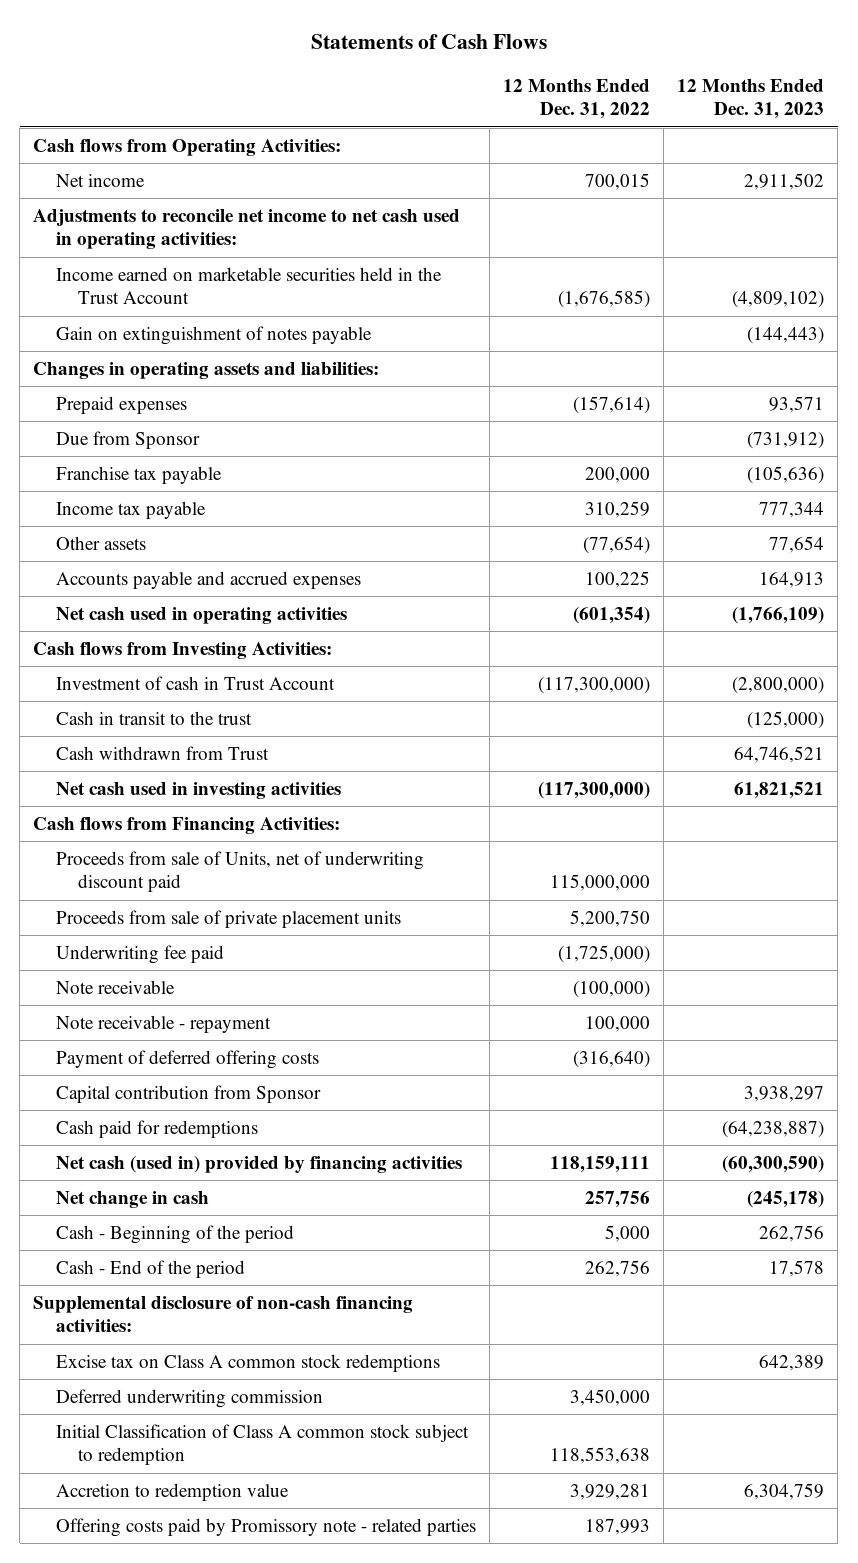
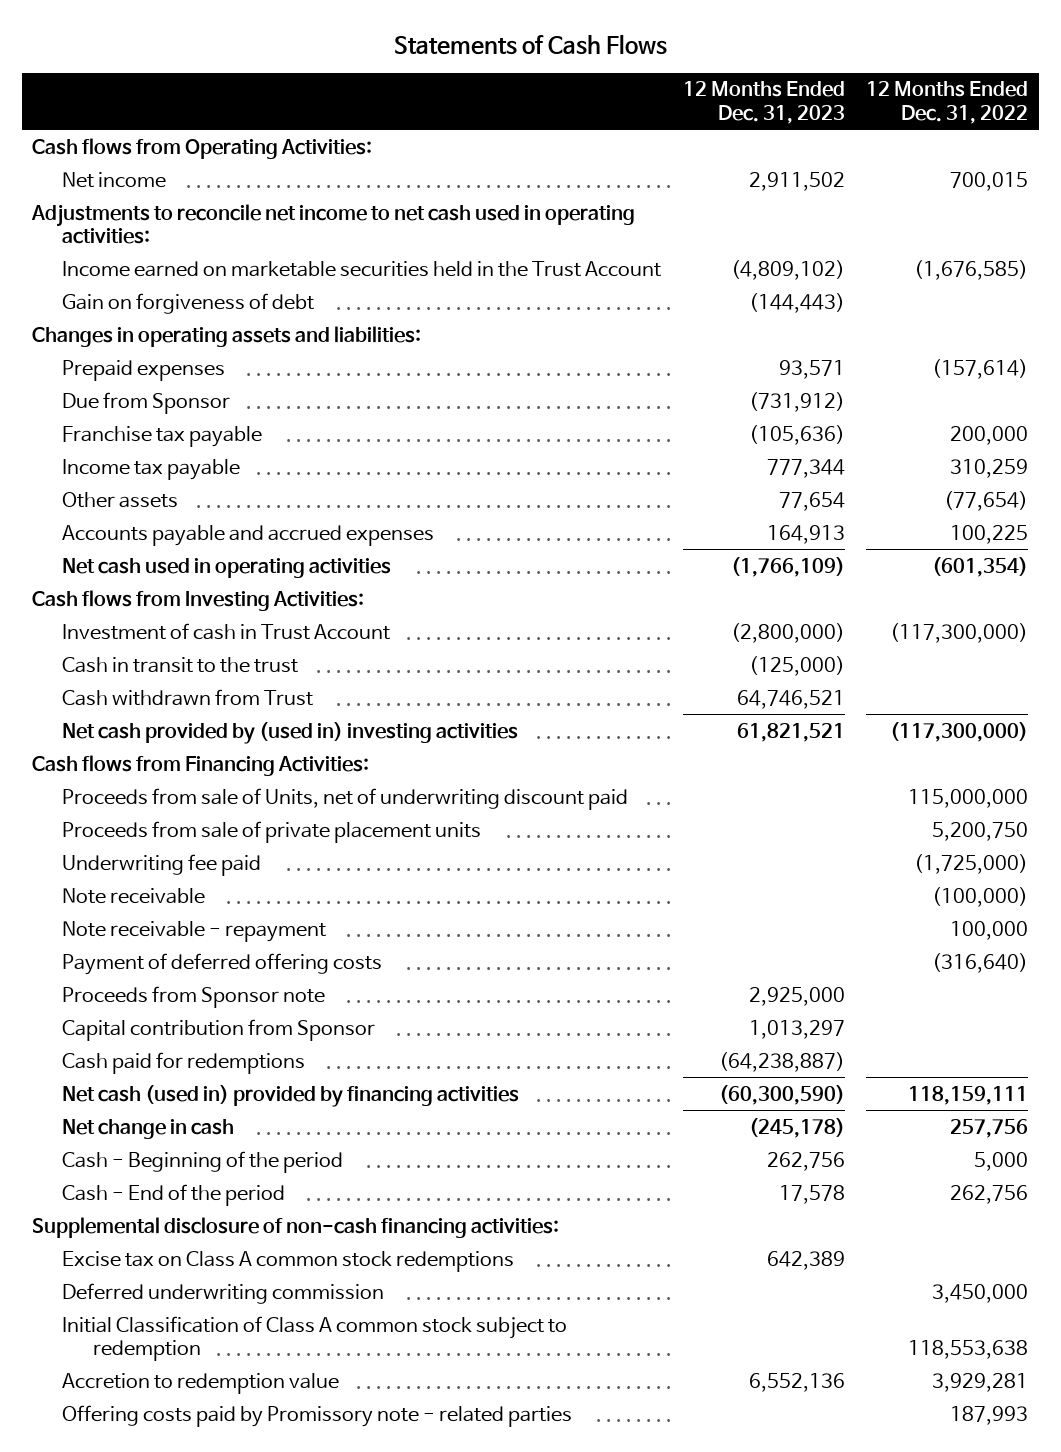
[55,325,372,345] Gain on extinguishment of notes payable -> [62,292,315,314] Gain on forgiveness of debt
[55,781,341,799] Net cash used in investing activities -> [62,721,519,744] Net cash provided by (used in) investing activities
none -> [62,985,326,1008] Proceeds from Sponsor note
[744,1085,825,1102] 3,938,297 -> [748,1019,845,1039] 1,013,297
[744,1482,825,1500] 6,304,759 -> [748,1372,845,1392] 6,552,136

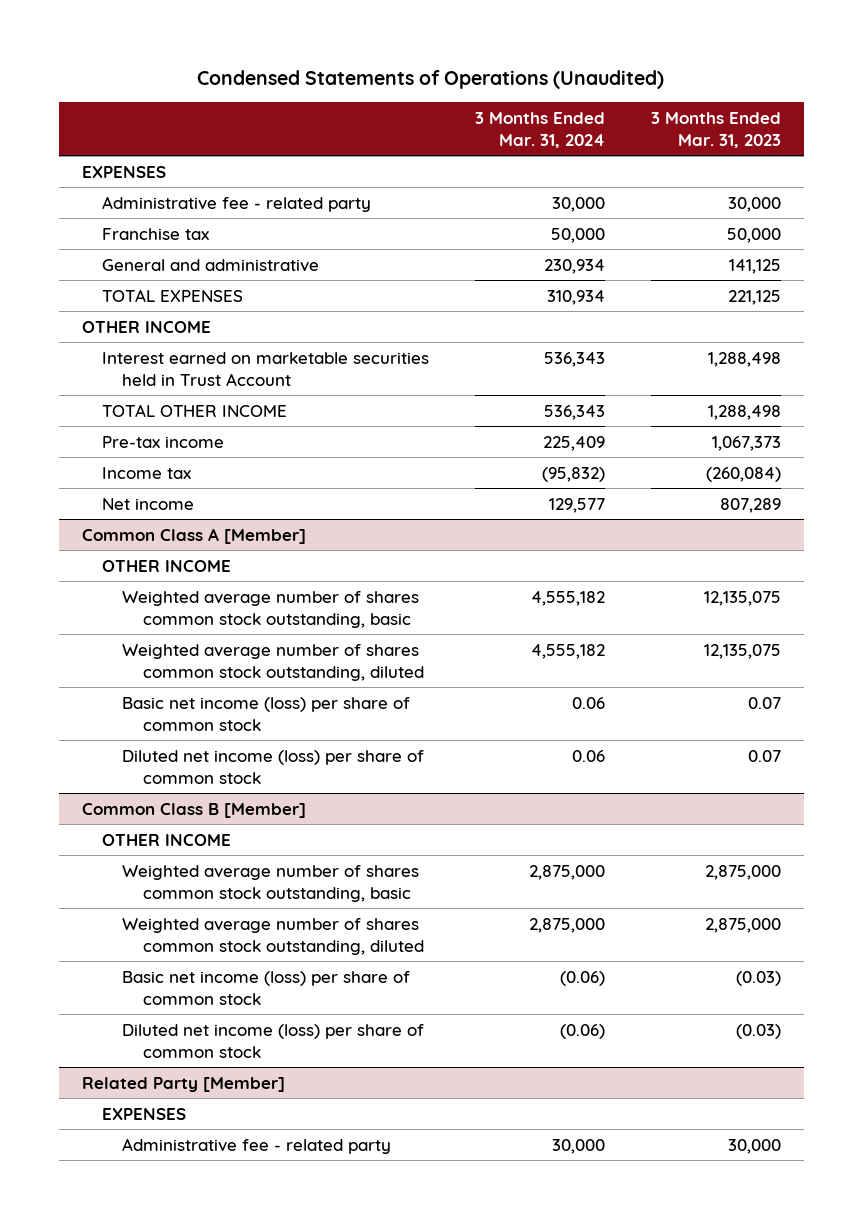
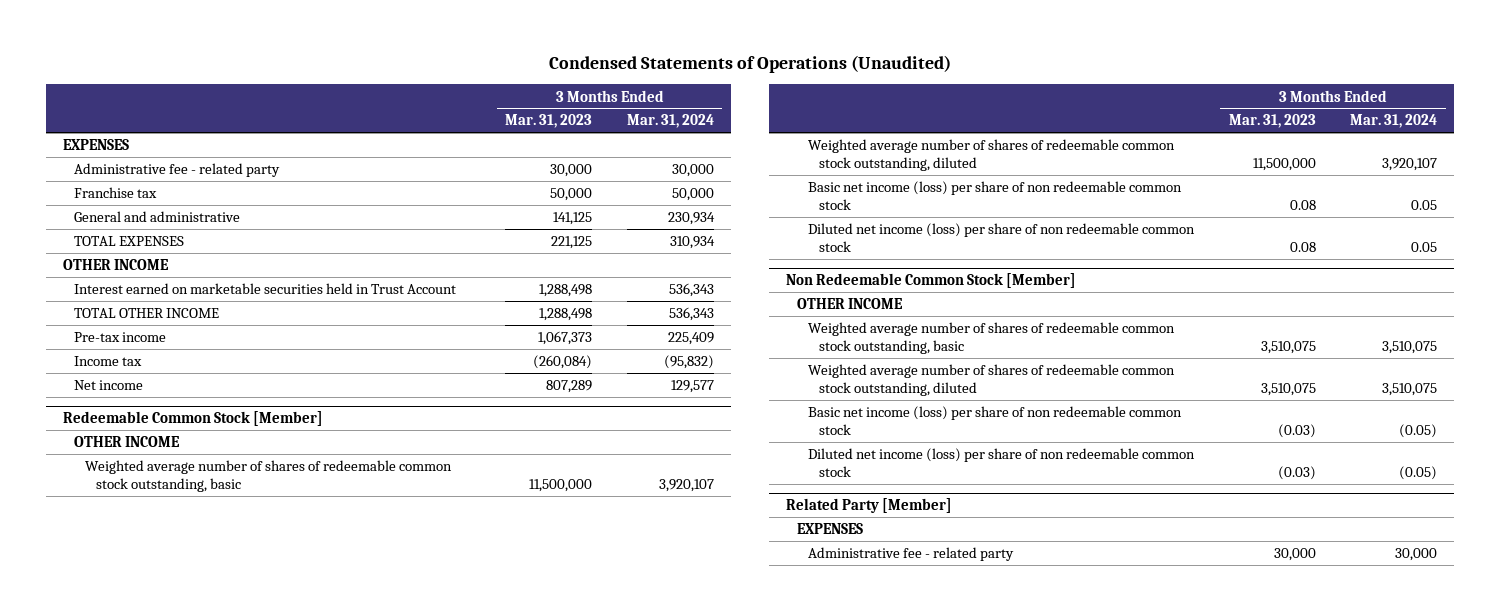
[81,527,306,544] Common Class A [Member] -> none
none -> [62,411,323,427] Redeemable Common Stock [Member]
[81,802,306,818] Common Class B [Member] -> none
[122,590,420,628] Weighted average number of shares common stock outstanding, basic -> [84,460,452,493] Weighted average number of shares of redeemable common stock outstanding, basic
[531,590,606,606] 4,555,182 -> [658,479,714,493] 3,920,107
[704,590,782,606] 12,135,075 -> [529,479,593,493] 11,500,000
[122,643,424,681] Weighted average number of shares common stock outstanding, diluted -> [808,139,1176,172] Weighted average number of shares of redeemable common stock outstanding, diluted
[531,643,606,659] 4,555,182 -> [1382,158,1438,172] 3,920,107
[704,643,782,659] 12,135,075 -> [1252,158,1316,172] 11,500,000
[122,696,411,731] Basic net income (loss) per share of common stock -> [808,181,1183,211] Basic net income (loss) per share of non redeemable common stock
[572,696,606,709] 0.06 -> [1411,200,1438,211] 0.05
[748,696,782,709] 0.07 -> [1289,200,1316,211] 0.08
[122,749,425,784] Diluted net income (loss) per share of common stock -> [808,223,1196,253] Diluted net income (loss) per share of non redeemable common stock
[572,749,606,762] 0.06 -> [1411,242,1438,253] 0.05
[748,749,782,762] 0.07 -> [1289,242,1316,253] 0.08
none -> [786,273,1077,289] Non Redeemable Common Stock [Member]
[122,864,420,902] Weighted average number of shares common stock outstanding, basic -> [808,322,1176,355] Weighted average number of shares of redeemable common stock outstanding, basic
[529,864,606,880] 2,875,000 -> [1382,341,1438,355] 3,510,075
[705,864,782,880] 2,875,000 -> [1260,341,1316,355] 3,510,075
[122,917,424,955] Weighted average number of shares common stock outstanding, diluted -> [808,364,1176,397] Weighted average number of shares of redeemable common stock outstanding, diluted
[529,917,606,933] 2,875,000 -> [1382,383,1438,397] 3,510,075
[705,917,782,933] 2,875,000 -> [1260,383,1316,397] 3,510,075
[122,970,411,1005] Basic net income (loss) per share of common stock -> [808,406,1183,436] Basic net income (loss) per share of non redeemable common stock
[560,970,606,986] (0.06) -> [1399,424,1438,439] (0.05)
[122,1023,425,1058] Diluted net income (loss) per share of common stock -> [808,448,1196,478] Diluted net income (loss) per share of non redeemable common stock
[560,1023,606,1039] (0.06) -> [1399,466,1438,481] (0.05)

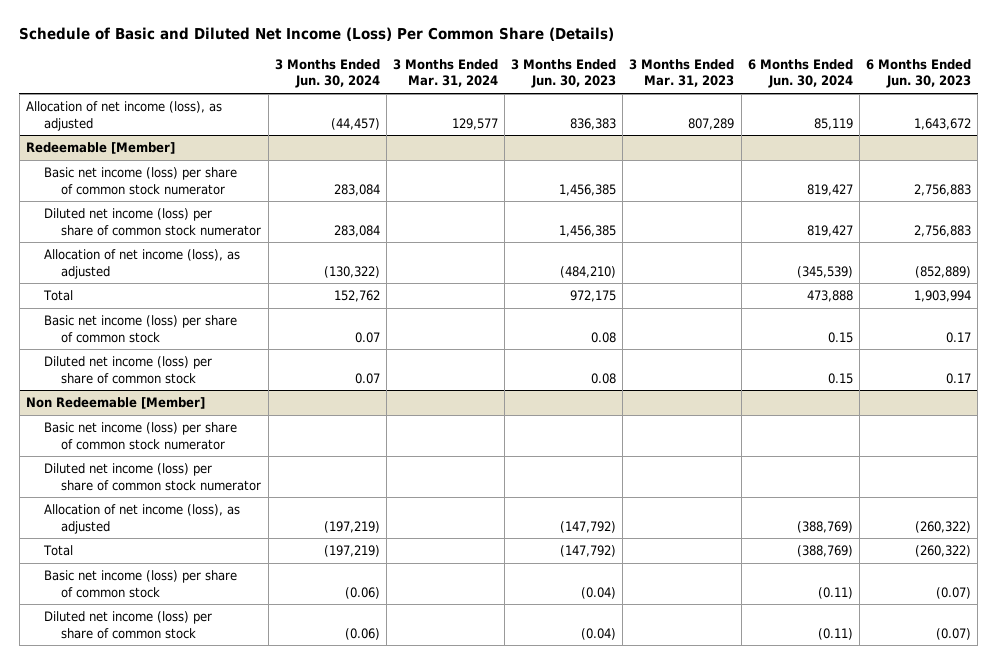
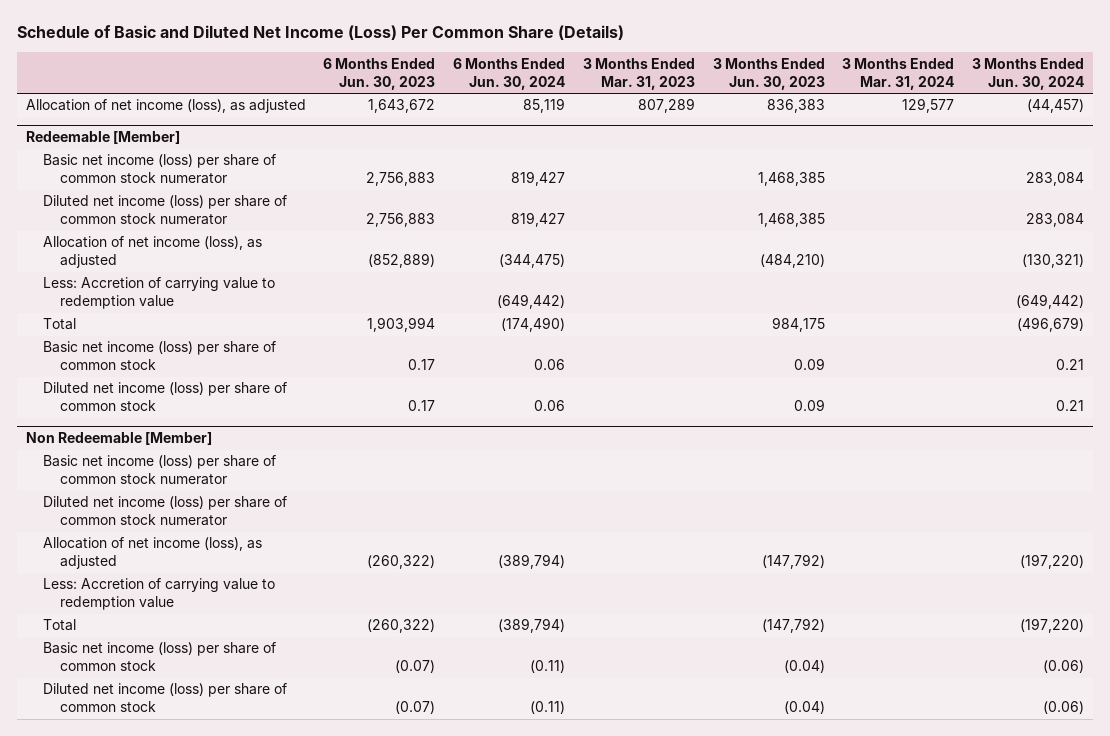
[559,183,617,196] 1,456,385 -> [757,172,825,187] 1,468,385
[559,224,617,237] 1,456,385 -> [757,213,825,228] 1,468,385
[323,265,380,278] (130,322) -> [1022,254,1085,269] (130,321)
[796,265,853,278] (345,539) -> [499,254,566,269] (344,475)
none -> [42,277,275,310] Less: Accretion of carrying value to redemption value
[333,290,380,303] 152,762 -> [1017,317,1085,333] (496,679)
[570,290,617,303] 972,175 -> [771,317,825,333] 984,175
[806,290,853,303] 473,888 -> [501,317,566,333] (174,490)
[354,331,380,343] 0.07 -> [1056,359,1085,371] 0.21
[591,331,617,343] 0.08 -> [793,358,825,371] 0.09
[827,331,853,343] 0.15 -> [534,359,566,371] 0.06
[354,372,380,384] 0.07 -> [1056,400,1085,412] 0.21
[591,372,617,384] 0.08 -> [793,399,825,412] 0.09
[827,372,853,384] 0.15 -> [534,400,566,412] 0.06
[323,520,380,533] (197,219) -> [1020,554,1085,570] (197,220)
[796,520,853,533] (388,769) -> [498,554,566,570] (389,794)
none -> [42,578,275,611] Less: Accretion of carrying value to redemption value
[323,545,380,558] (197,219) -> [1020,618,1085,634] (197,220)
[796,545,853,558] (388,769) -> [498,618,566,634] (389,794)

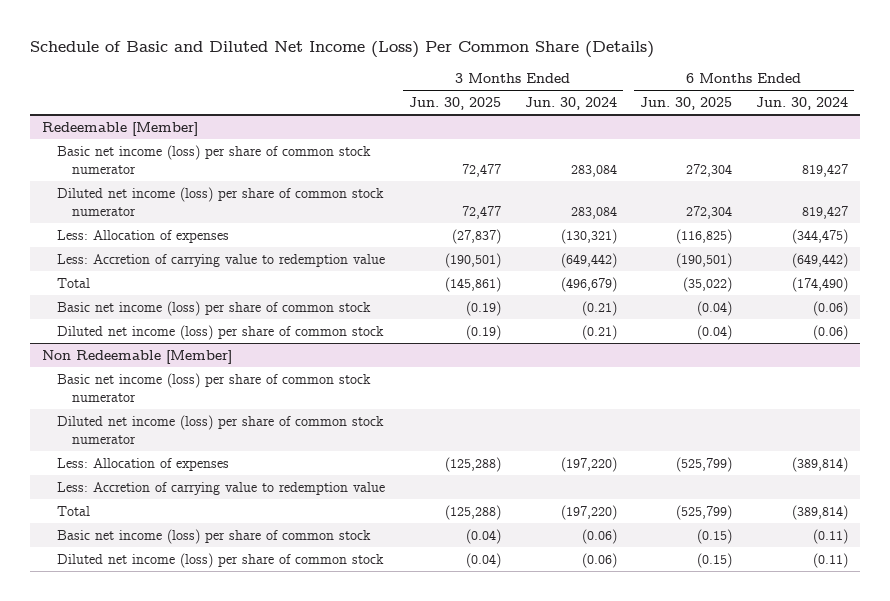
[323,57,436,90] 6 Months Ended Jun. 30, 2023 -> none
[582,57,695,90] 3 Months Ended Mar. 31, 2023 -> none
[712,57,825,90] 3 Months Ended Jun. 30, 2023 -> none
[842,57,955,90] 3 Months Ended Mar. 31, 2024 -> none
none -> [408,97,501,111] Jun. 30, 2025
none -> [640,97,733,111] Jun. 30, 2025
[25,99,306,114] Allocation of net income (loss), as adjusted -> none
[42,236,262,269] Allocation of net income (loss), as adjusted -> [57,230,230,244] Less: Allocation of expenses
[534,359,566,371] 0.06 -> [813,301,849,317] (0.06)
[1056,359,1085,371] 0.21 -> [581,301,617,317] (0.21)
[534,400,566,412] 0.06 -> [813,325,849,341] (0.06)
[1056,400,1085,412] 0.21 -> [581,325,617,341] (0.21)
[42,537,262,570] Allocation of net income (loss), as adjusted -> none
none -> [57,458,230,472] Less: Allocation of expenses
[498,618,566,634] (389,794) -> [792,505,849,521] (389,814)

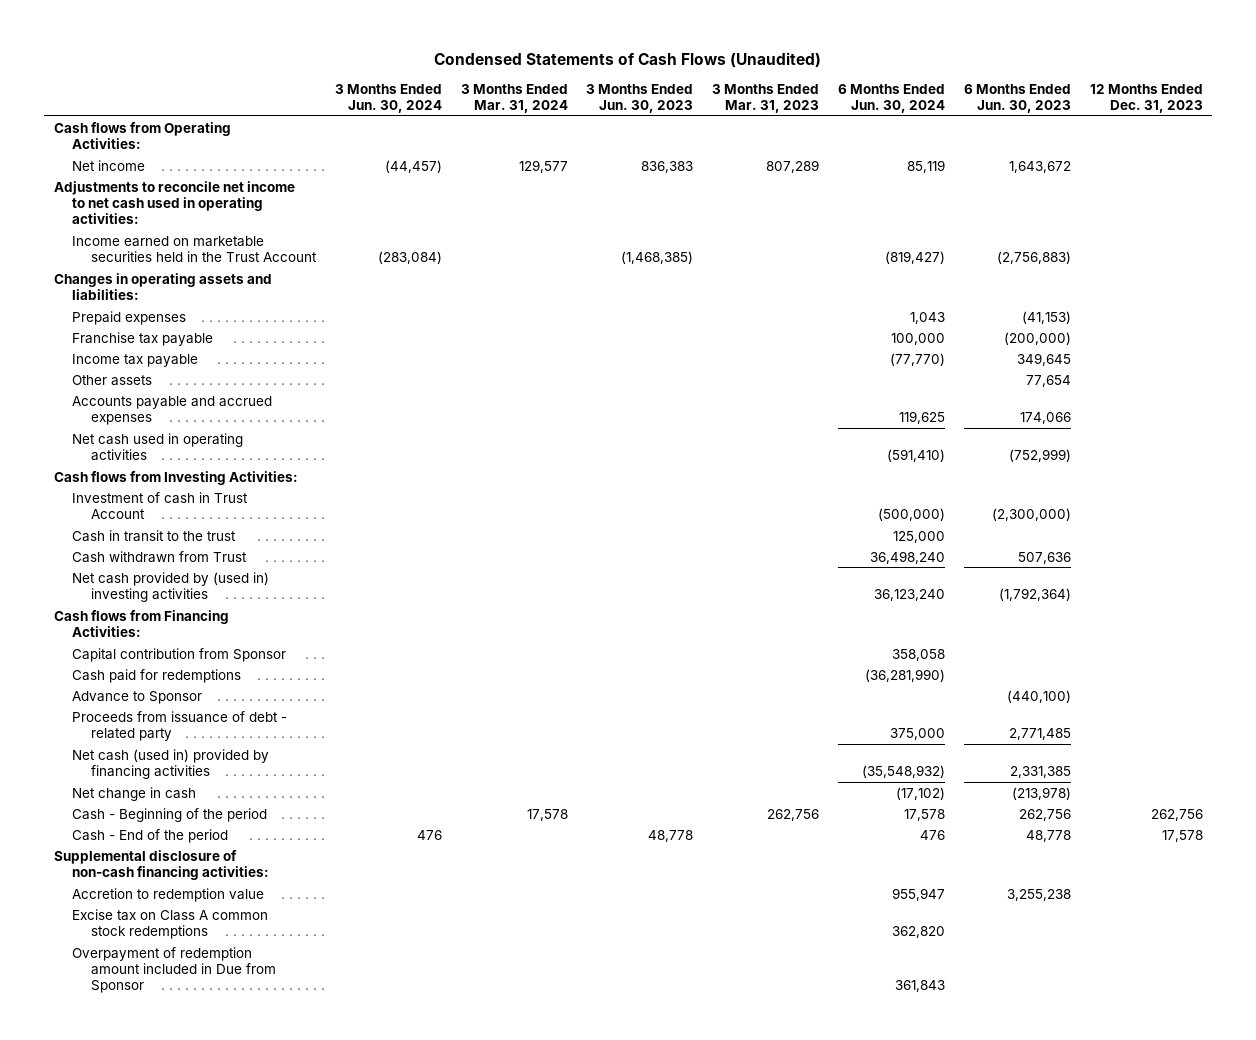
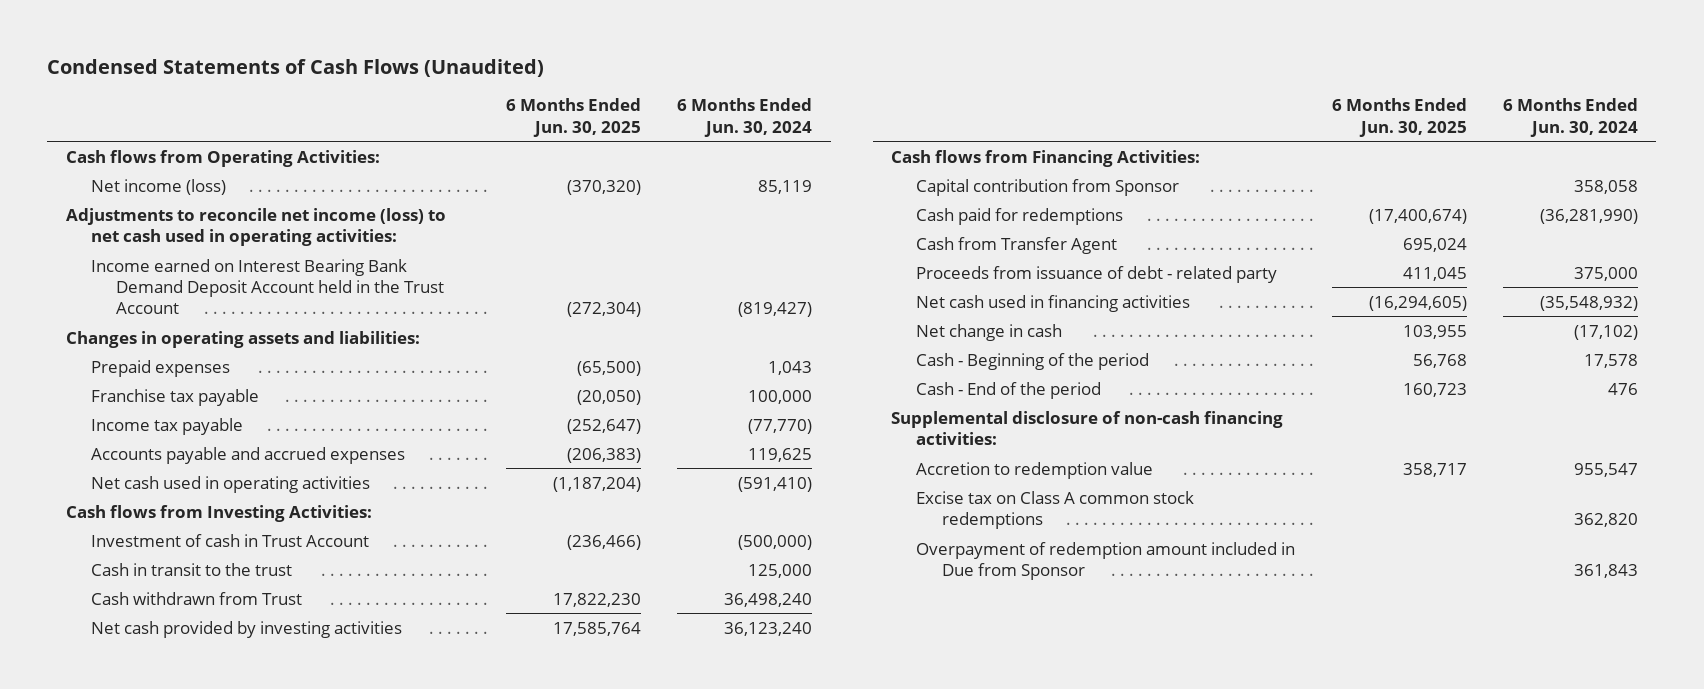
[334,83,442,113] 3 Months Ended Jun. 30, 2024 -> none
[460,83,568,113] 3 Months Ended Mar. 31, 2024 -> none
[586,83,694,113] 3 Months Ended Jun. 30, 2023 -> none
[712,83,820,113] 3 Months Ended Mar. 31, 2023 -> none
[963,83,1071,113] 6 Months Ended Jun. 30, 2023 -> none
[1089,83,1203,113] 12 Months Ended Dec. 31, 2023 -> none
none -> [506,98,642,137] 6 Months Ended Jun. 30, 2025
[72,159,146,171] Net income -> [90,178,226,195] Net income (loss)
[53,180,295,225] Adjustments to reconcile net income to net cash used in operating activities: -> [65,207,446,247] Adjustments to reconcile net income (loss) to net cash used in operating activities:
[72,235,317,262] Income earned on marketable securities held in the Trust Account -> [90,258,444,315] Income earned on Interest Bearing Bank Demand Deposit Account held in the Trust Account
[72,374,153,386] Other assets -> none
[72,571,270,602] Net cash provided by (used in) investing activities -> [90,620,402,638] Net cash provided by investing activities
[72,690,203,704] Advance to Sponsor -> none
none -> [916,236,1118,254] Cash from Transfer Agent
[72,748,270,779] Net cash (used in) provided by financing activities -> [916,294,1191,312] Net cash used in financing activities
[892,887,946,901] 955,947 -> [1574,462,1639,477] 955,547

